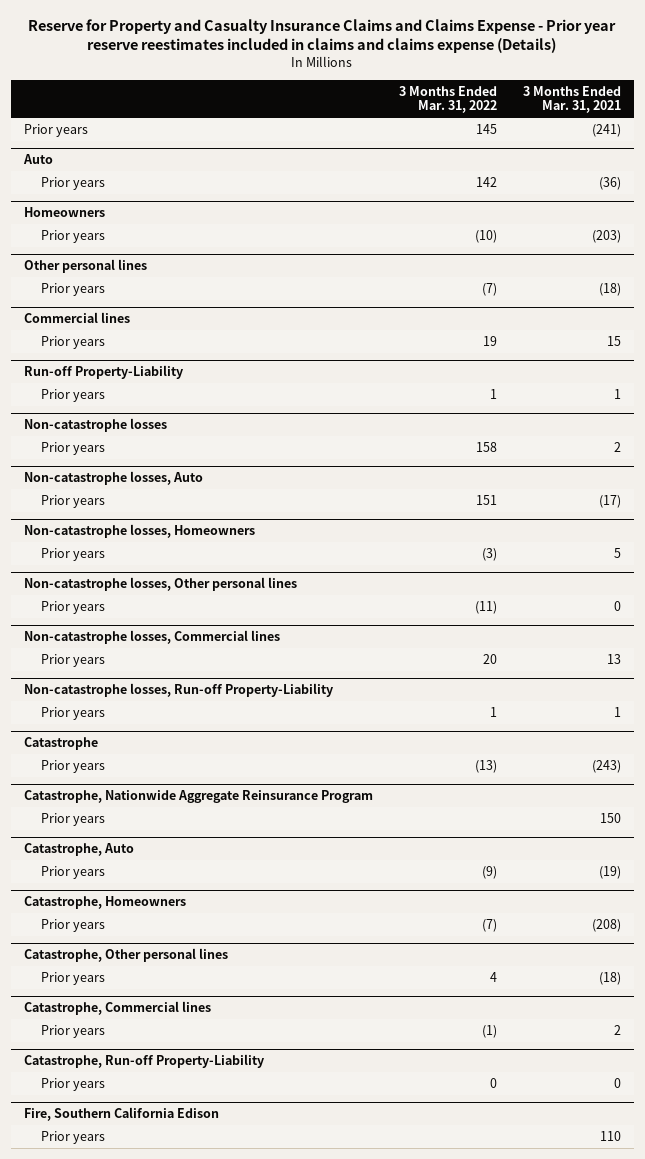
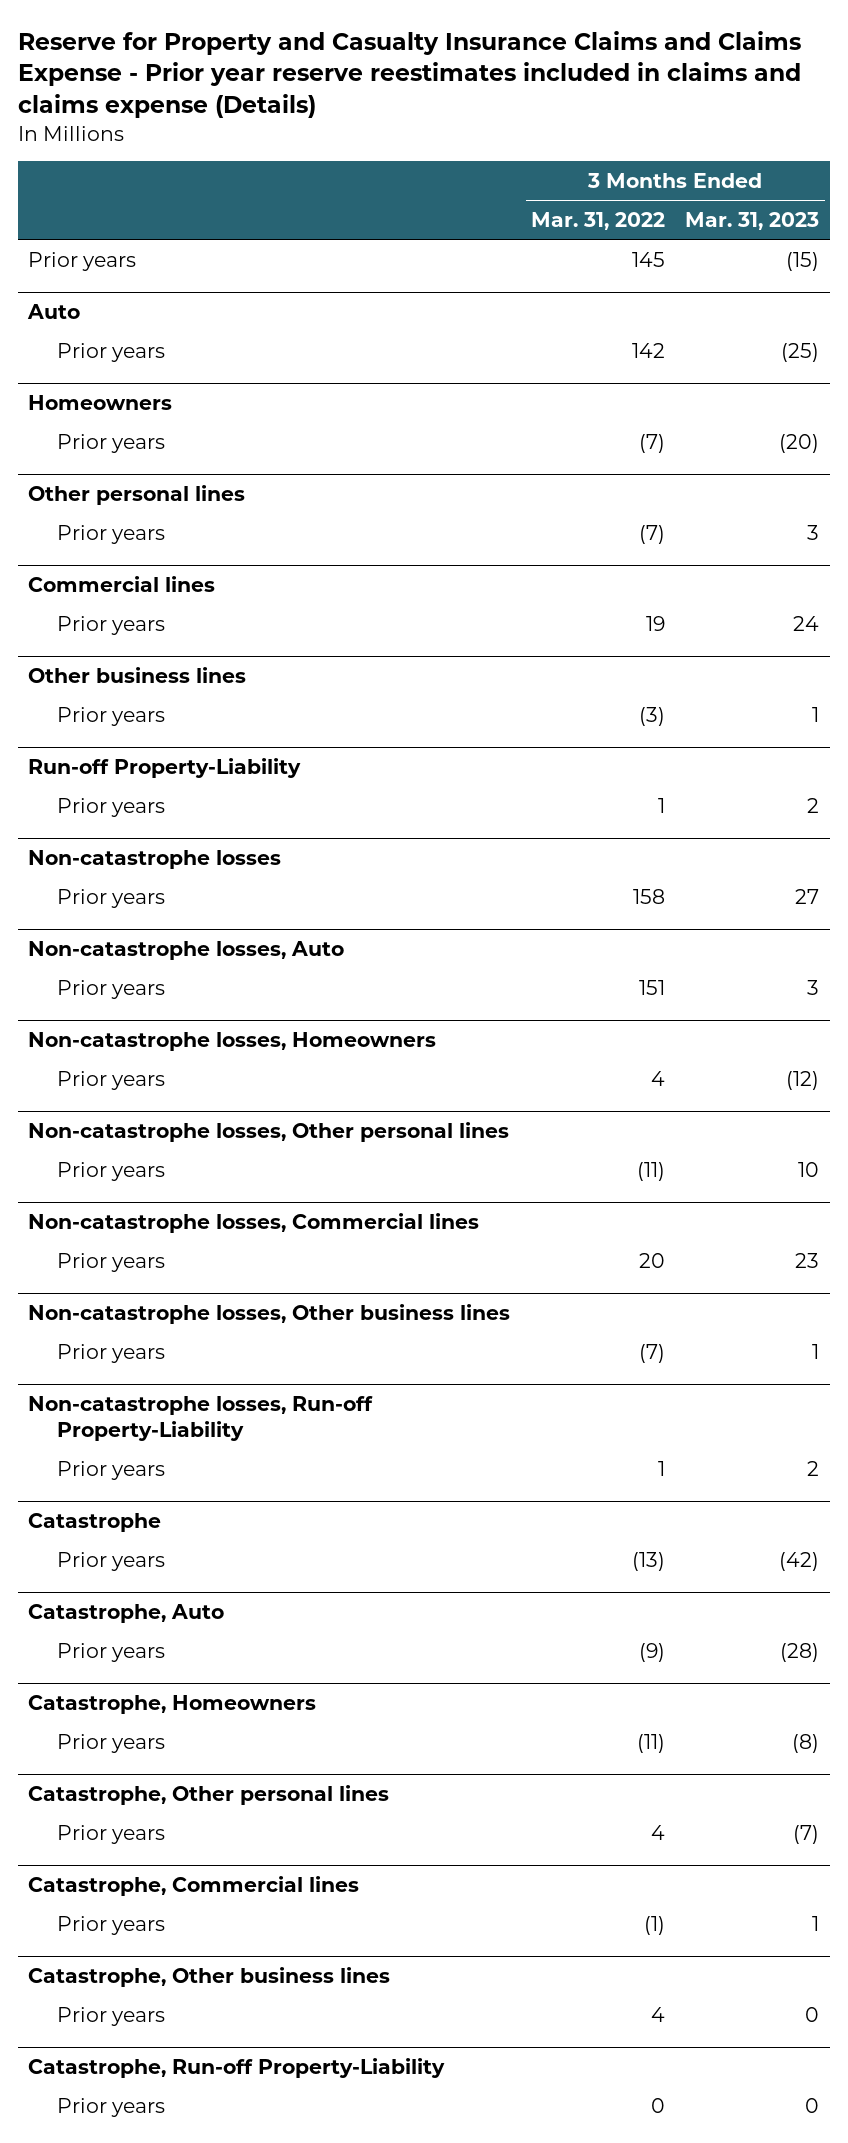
[522,85,621,114] 3 Months Ended Mar. 31, 2021 -> none
none -> [685,211,820,230] Mar. 31, 2023
[474,230,497,244] (10) -> [638,433,665,453] (7)
none -> [28,666,247,683] Other business lines
none -> [56,706,165,726] Prior years
[481,548,497,562] (3) -> [650,1070,665,1086] 4
none -> [28,1303,511,1324] Non-catastrophe losses, Other business lines
none -> [56,1343,165,1363] Prior years
[24,790,374,804] Catastrophe, Nationwide Aggregate Reinsurance Program -> none
[41,813,106,827] Prior years -> none
[481,919,497,933] (7) -> [636,1733,665,1753] (11)
none -> [28,1966,391,1987] Catastrophe, Other business lines
none -> [56,2006,165,2026] Prior years
[24,1107,220,1122] Fire, Southern California Edison -> none
[41,1131,106,1145] Prior years -> none

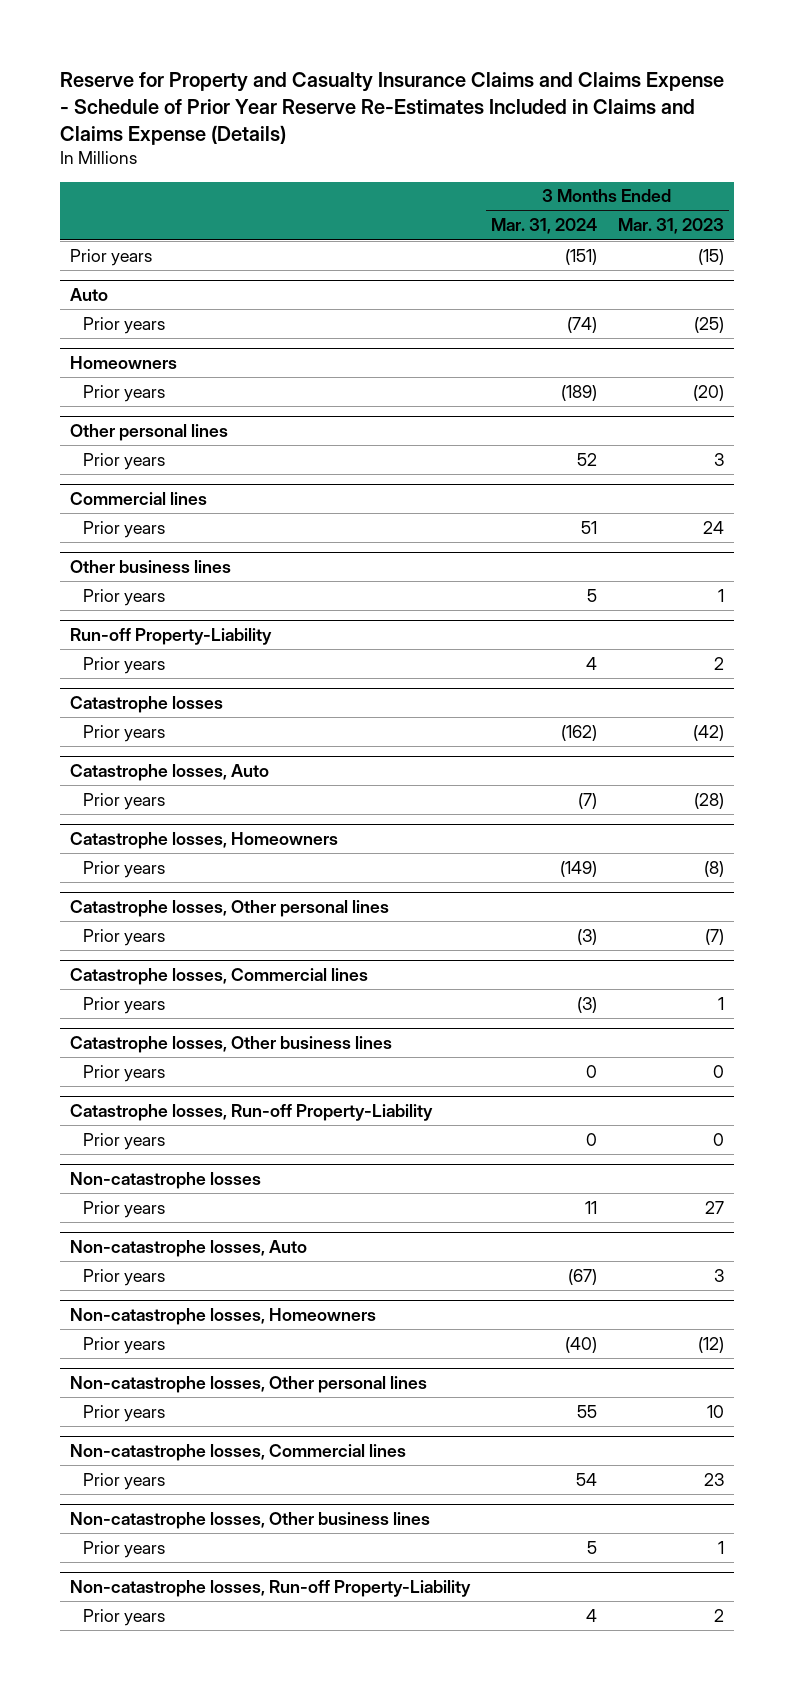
[17,30,801,119] Reserve for Property and Casualty Insurance Claims and Claims Expense - Prior year reserve reestimates included in claims and claims expense (Details) -> [60,71,725,145] Reserve for Property and Casualty Insurance Claims and Claims Expense - Schedule of Prior Year Reserve Re-Estimates Included in Claims and Claims Expense (Details)
[530,211,665,230] Mar. 31, 2022 -> none
none -> [490,218,597,235] Mar. 31, 2024
none -> [70,696,224,714] Catastrophe losses
none -> [82,724,165,742] Prior years
none -> [70,764,270,782] Catastrophe losses, Auto
none -> [82,792,165,810] Prior years
none -> [70,832,339,850] Catastrophe losses, Homeowners
none -> [82,860,165,878] Prior years
none -> [70,900,390,918] Catastrophe losses, Other personal lines
none -> [82,928,165,946] Prior years
none -> [70,968,369,986] Catastrophe losses, Commercial lines
none -> [82,996,165,1014] Prior years
none -> [70,1036,393,1054] Catastrophe losses, Other business lines
none -> [82,1064,165,1082] Prior years
none -> [70,1104,434,1122] Catastrophe losses, Run-off Property-Liability
none -> [82,1132,165,1150] Prior years
[28,1512,162,1532] Catastrophe -> none
[56,1551,165,1571] Prior years -> none
[28,1603,225,1623] Catastrophe, Auto -> none
[56,1642,165,1662] Prior years -> none
[28,1694,317,1714] Catastrophe, Homeowners -> none
[56,1733,165,1753] Prior years -> none
[28,1784,390,1805] Catastrophe, Other personal lines -> none
[56,1824,165,1844] Prior years -> none
[28,1875,360,1896] Catastrophe, Commercial lines -> none
[56,1915,165,1935] Prior years -> none
[28,1966,391,1987] Catastrophe, Other business lines -> none
[56,2006,165,2026] Prior years -> none
[28,2057,446,2078] Catastrophe, Run-off Property-Liability -> none
[56,2097,165,2117] Prior years -> none

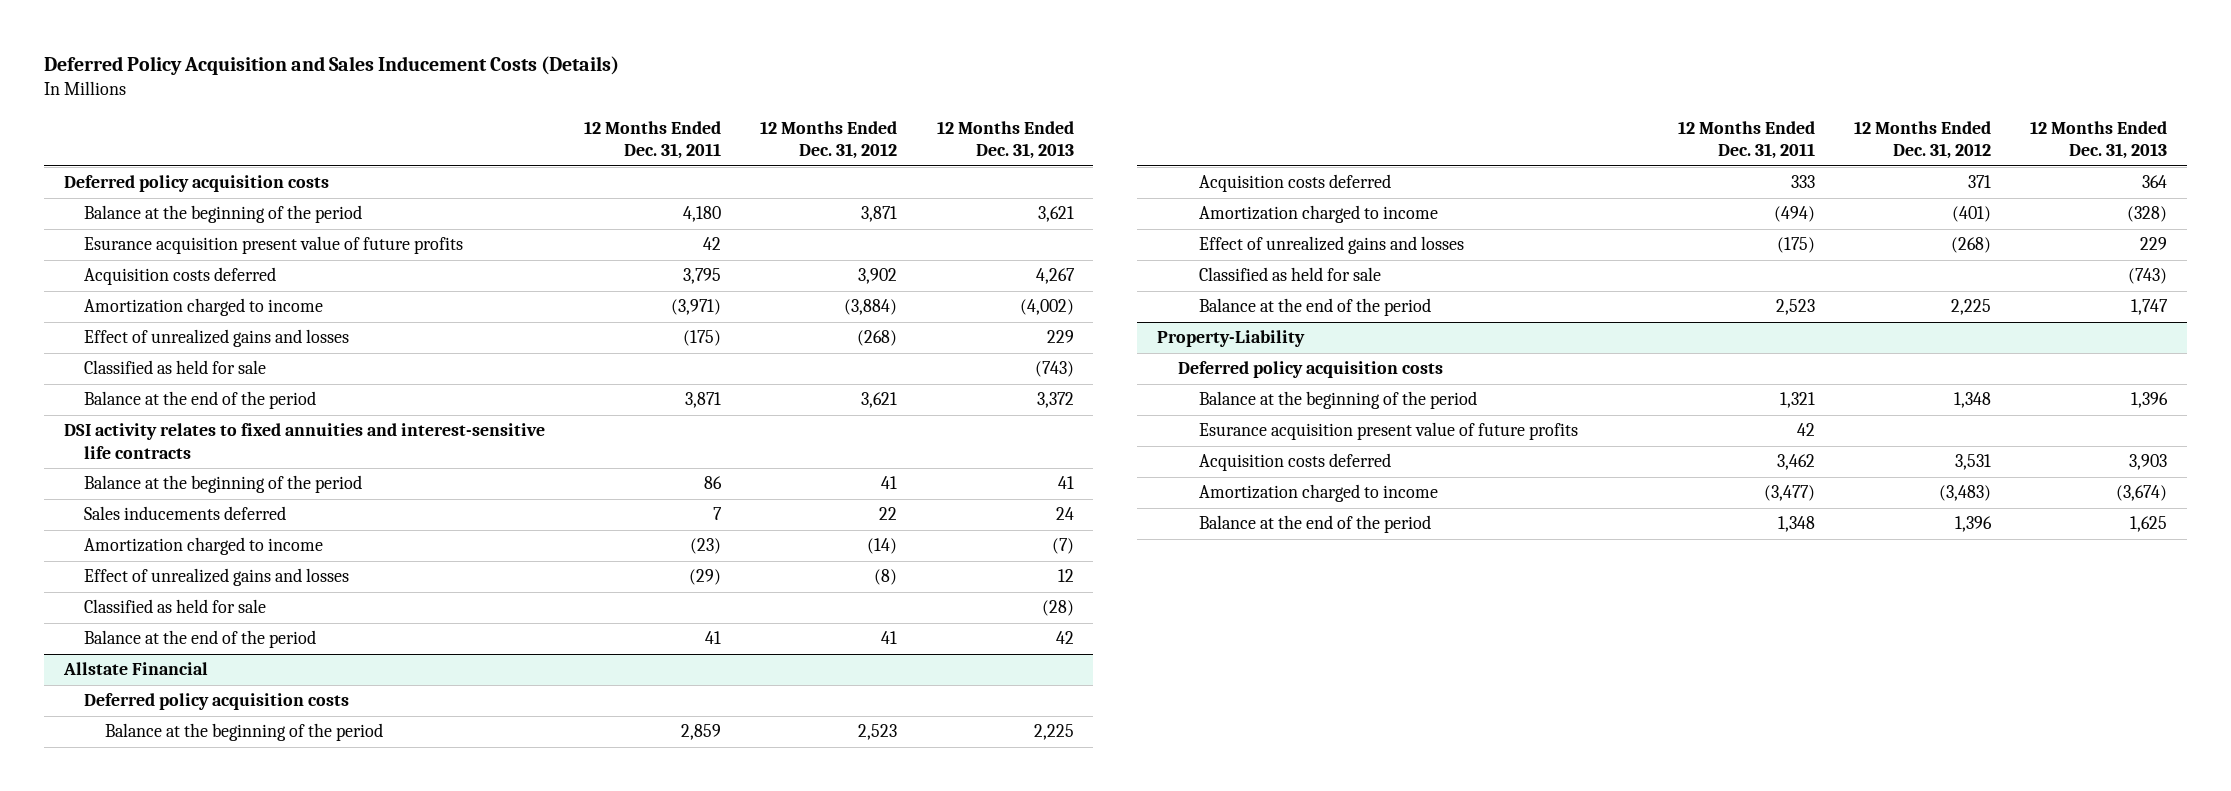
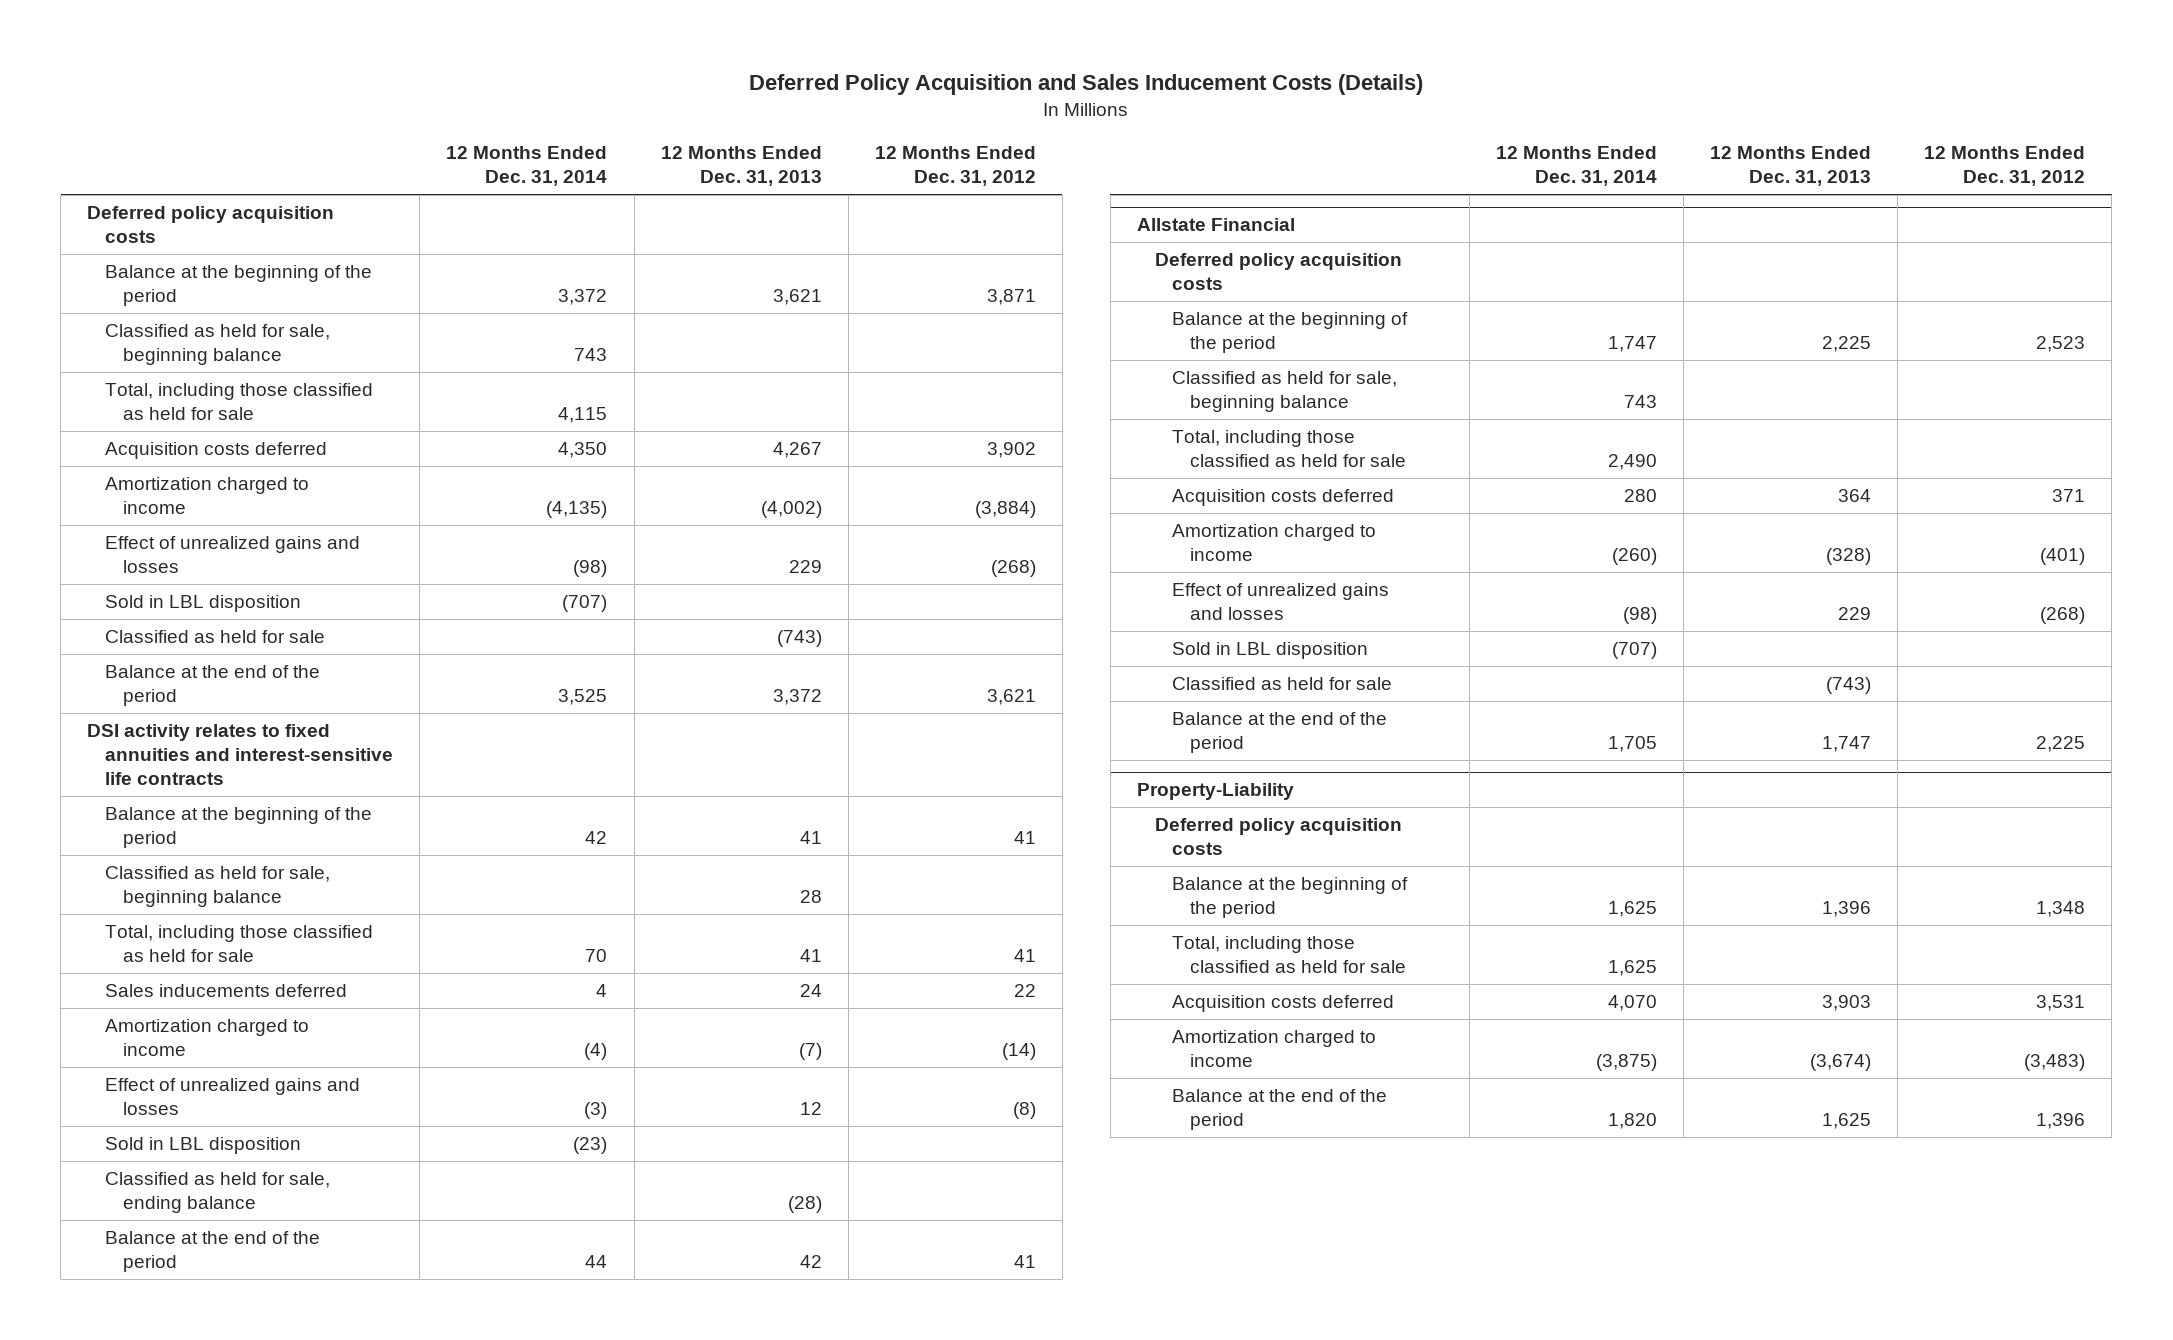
[583,120,721,160] 12 Months Ended Dec. 31, 2011 -> none
none -> [446,146,608,187] 12 Months Ended Dec. 31, 2014
[84,236,464,255] Esurance acquisition present value of future profits -> none
none -> [105,324,331,366] Classified as held for sale, beginning balance
none -> [105,383,374,421] Total, including those classified as held for sale
none -> [105,595,302,613] Sold in LBL disposition
none -> [105,866,331,908] Classified as held for sale, beginning balance
none -> [105,925,374,963] Total, including those classified as held for sale
none -> [105,1137,302,1155] Sold in LBL disposition
[84,599,267,614] Classified as held for sale -> [105,1172,331,1214] Classified as held for sale, ending balance
none -> [1172,371,1398,413] Classified as held for sale, beginning balance
none -> [1172,430,1407,468] Total, including those classified as held for sale
none -> [1172,642,1369,660] Sold in LBL disposition
[1198,422,1578,441] Esurance acquisition present value of future profits -> none
none -> [1172,936,1407,974] Total, including those classified as held for sale

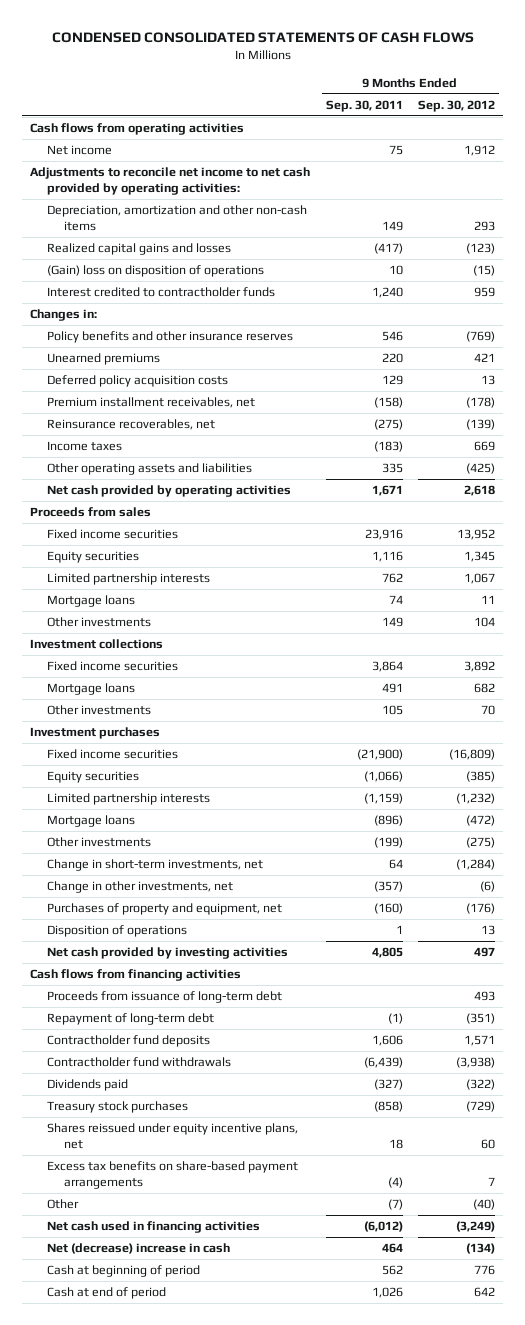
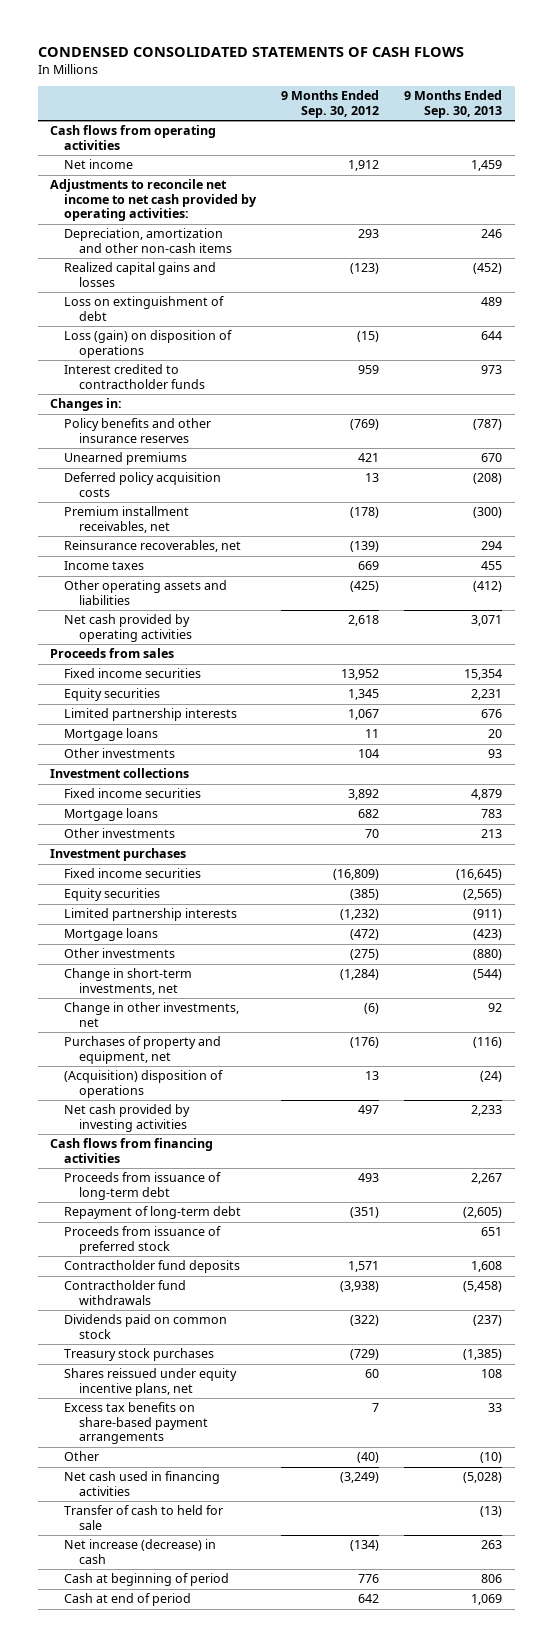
[325,99,403,112] Sep. 30, 2011 -> none
none -> [404,90,503,118] 9 Months Ended Sep. 30, 2013
none -> [64,296,225,321] Loss on extinguishment of debt
[46,265,264,278] (Gain) loss on disposition of operations -> [64,330,233,358] Loss (gain) on disposition of operations
[46,925,187,938] Disposition of operations -> [64,1070,224,1098] (Acquisition) disposition of operations
none -> [64,1226,222,1254] Proceeds from issuance of preferred stock
[46,1079,128,1092] Dividends paid -> [64,1314,228,1339] Dividends paid on common stock
none -> [64,1505,224,1530] Transfer of cash to held for sale
[46,1243,230,1255] Net (decrease) increase in cash -> [64,1539,217,1564] Net increase (decrease) in cash

